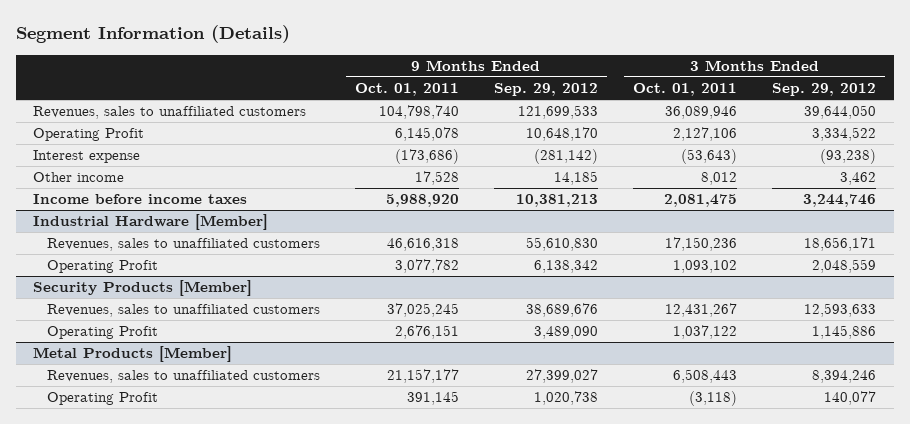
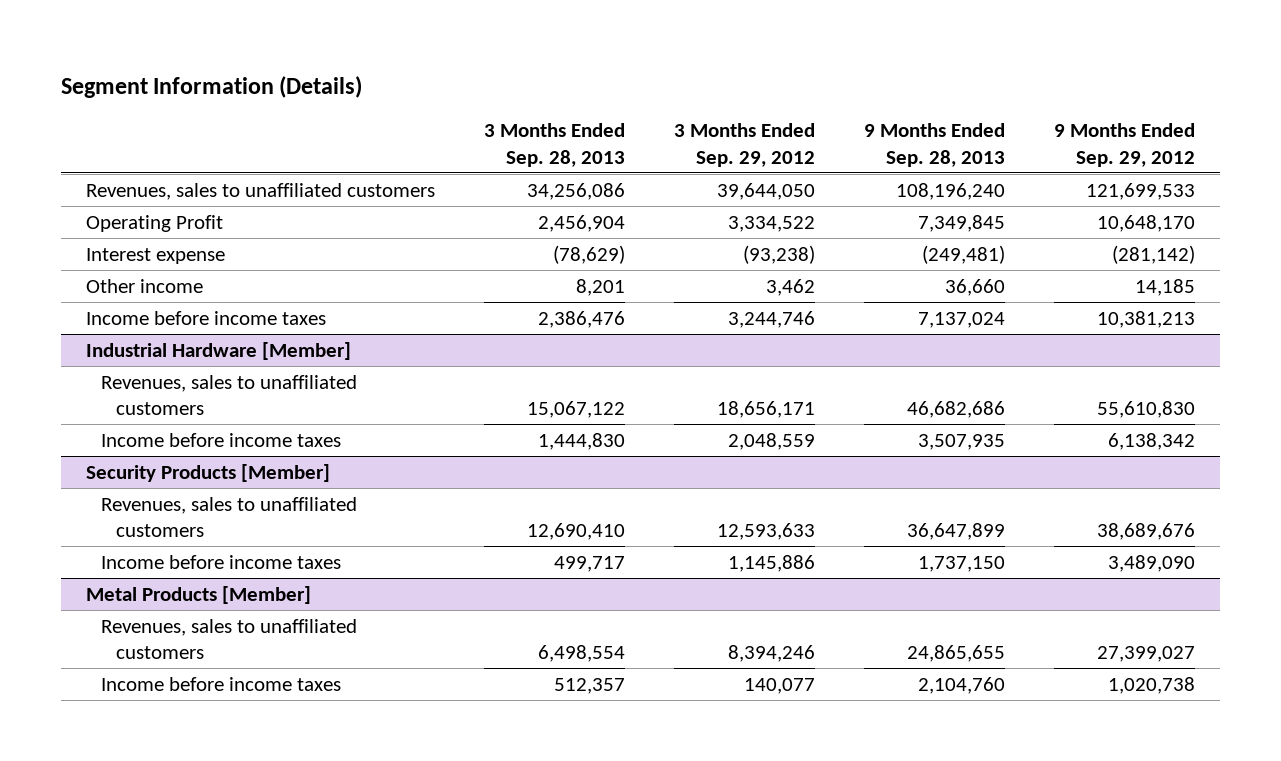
[354,83,459,97] Oct. 01, 2011 -> none
[633,83,738,97] Oct. 01, 2011 -> none
none -> [483,123,625,167] 3 Months Ended Sep. 28, 2013
none -> [864,123,1006,167] 9 Months Ended Sep. 28, 2013
[46,260,158,274] Operating Profit -> [100,432,341,447] Income before income taxes
[46,326,158,340] Operating Profit -> [100,554,341,569] Income before income taxes
[46,392,158,406] Operating Profit -> [100,676,341,691] Income before income taxes

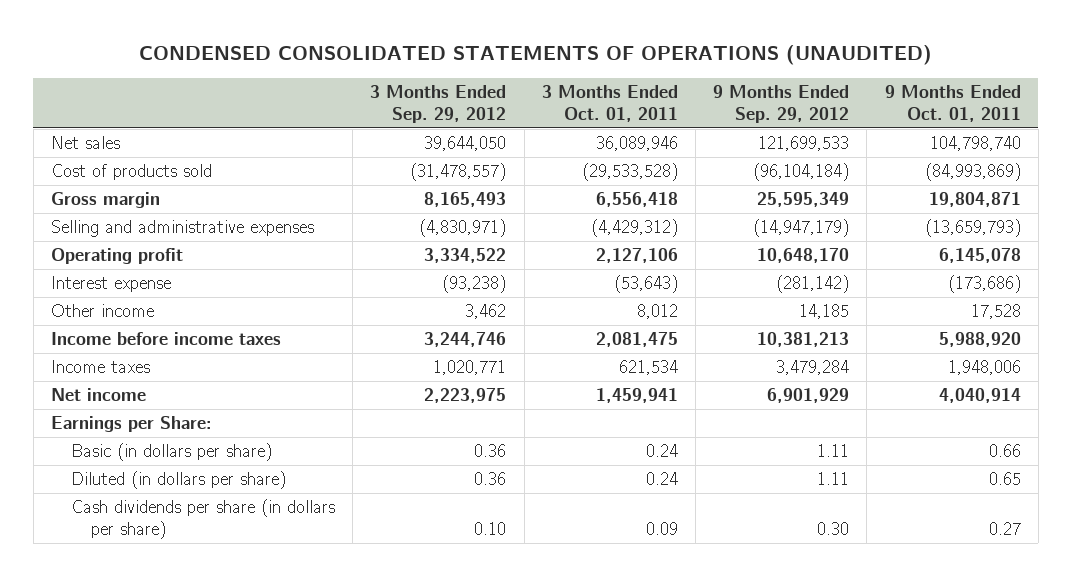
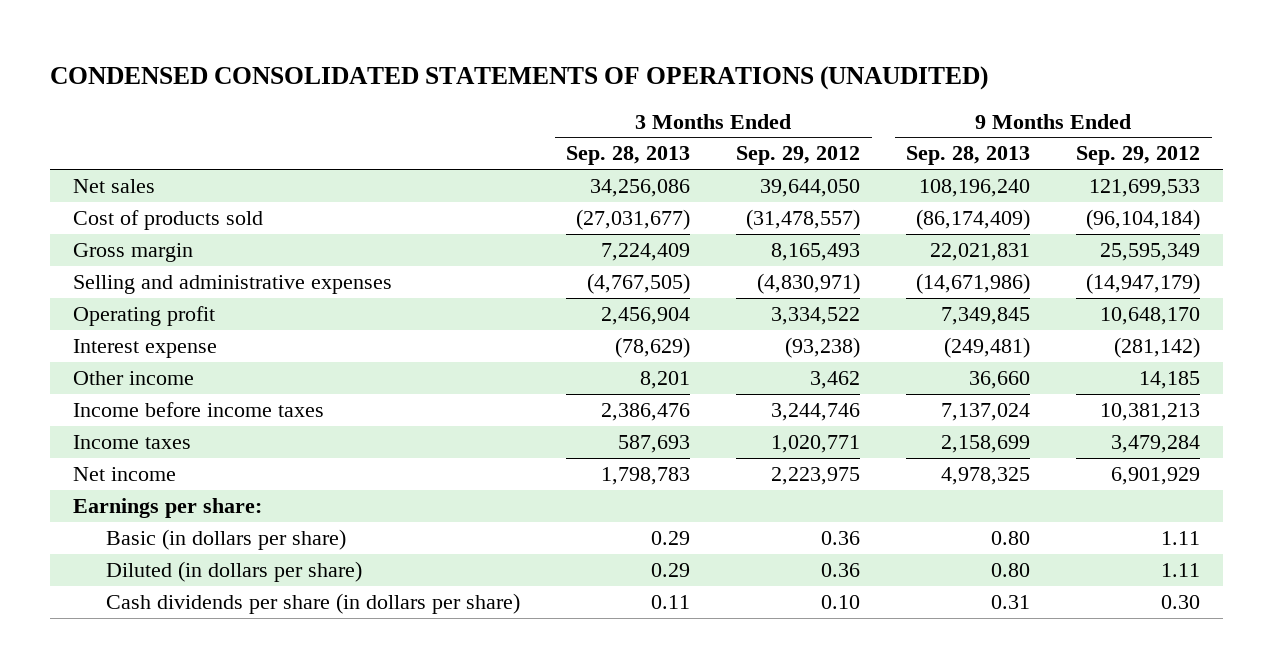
[541,85,678,122] 3 Months Ended Oct. 01, 2011 -> none
[884,85,1021,122] 9 Months Ended Oct. 01, 2011 -> none
none -> [566,146,691,166] Sep. 28, 2013
none -> [906,146,1031,166] Sep. 28, 2013
[50,416,212,433] Earnings per Share: -> [72,497,262,518] Earnings per share:

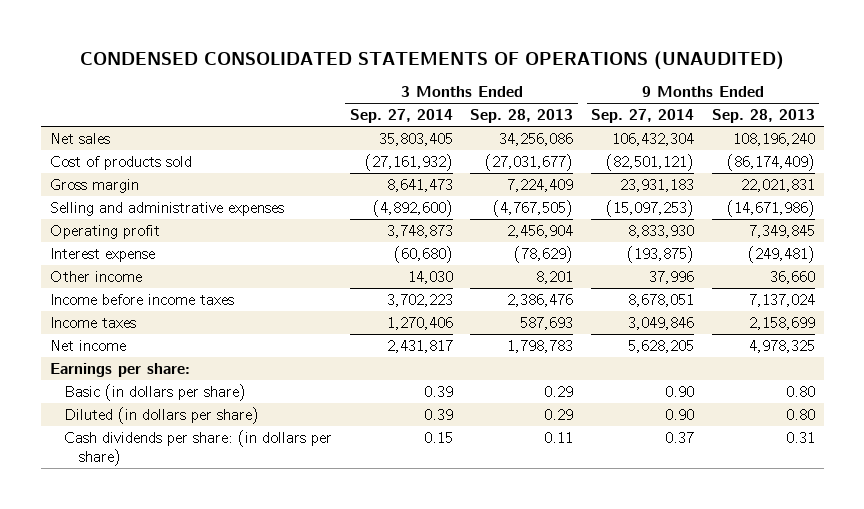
[736,146,861,166] Sep. 29, 2012 -> none
[1076,146,1201,166] Sep. 29, 2012 -> none
none -> [349,109,453,124] Sep. 27, 2014
none -> [591,109,695,124] Sep. 27, 2014
[106,592,521,614] Cash dividends per share (in dollars per share) -> [64,429,333,466] Cash dividends per share: (in dollars per share)

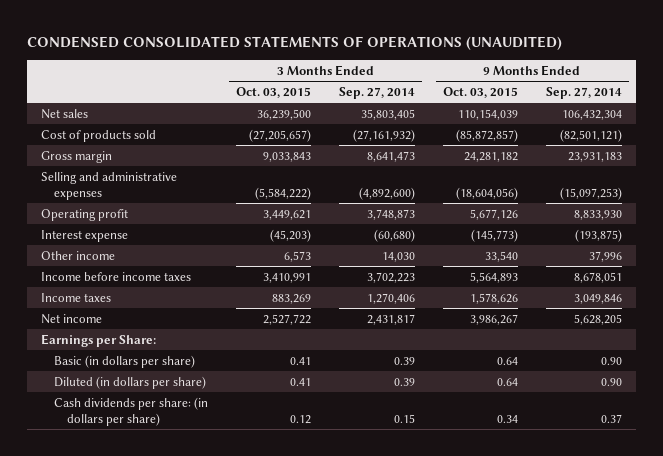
[470,109,574,124] Sep. 28, 2013 -> none
[711,109,815,124] Sep. 28, 2013 -> none
none -> [236,86,312,98] Oct. 03, 2015
none -> [442,86,518,98] Oct. 03, 2015
[49,362,190,377] Earnings per share: -> [41,333,157,347] Earnings per Share:

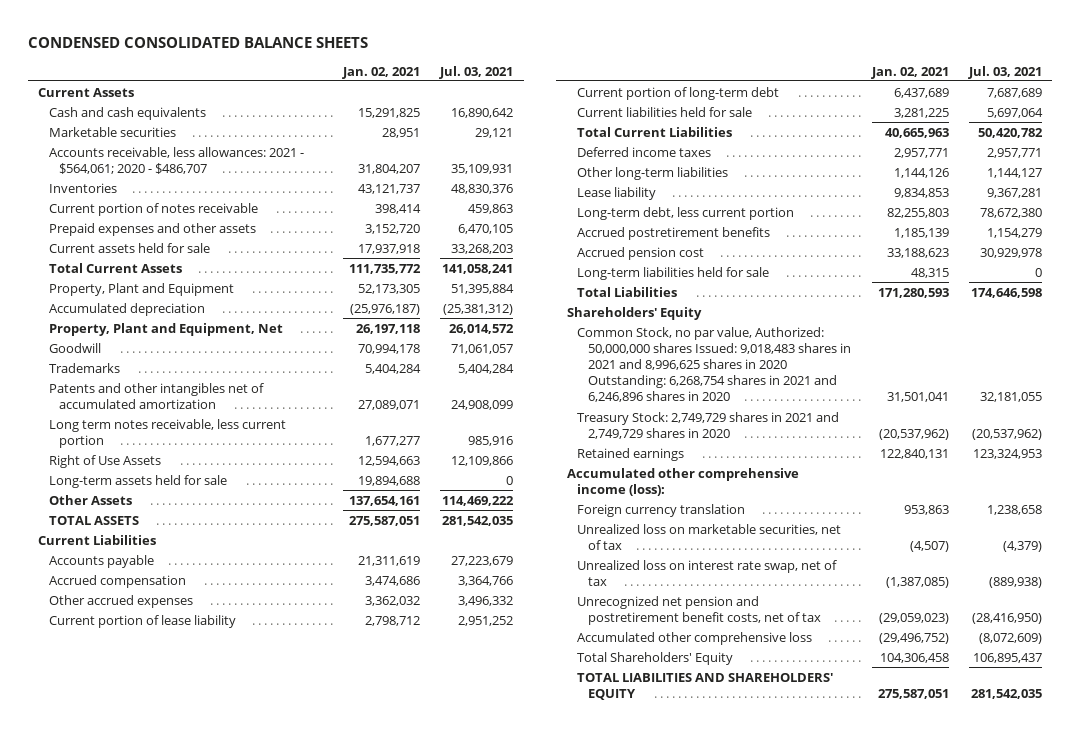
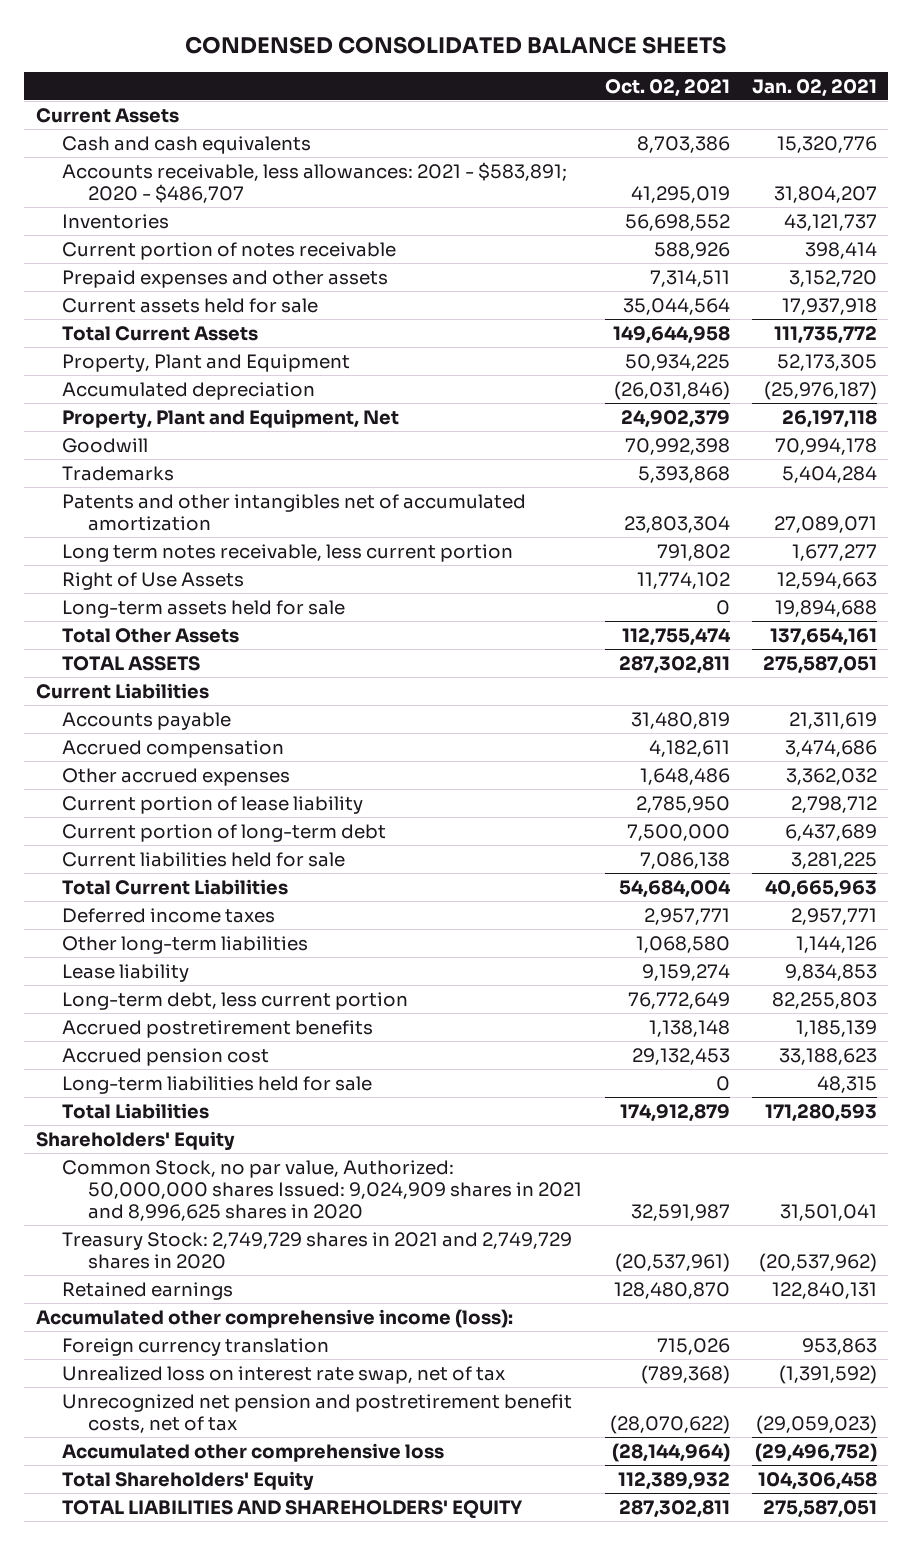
[439,65,514,79] Jul. 03, 2021 -> none
none -> [604,78,730,97] Oct. 02, 2021
[48,126,176,137] Marketable securities -> none
[357,107,420,118] 15,291,825 -> [777,135,878,153] 15,320,776
[48,146,304,174] Accounts receivable, less allowances: 2021 - $564,061; 2020 - $486,707 -> [61,161,567,203] Accounts receivable, less allowances: 2021 - $583,891; 2020 - $486,707
[48,494,132,505] Other Assets -> [61,627,239,643] Total Other Assets
[577,326,852,403] Common Stock, no par value, Authorized: 50,000,000 shares Issued: 9,018,483 shares in 2021 and 8,996,625 shares in 2020 Outstanding: 6,268,754 shares in 2021 and 6,246,896 shares in 2020 -> [61,1159,582,1221] Common Stock, no par value, Authorized: 50,000,000 shares Issued: 9,024,909 shares in 2021 and 8,996,625 shares in 2020
[577,523,842,550] Unrealized loss on marketable securities, net of tax -> none
[885,576,949,588] (1,387,085) -> [779,1364,878,1384] (1,391,592)

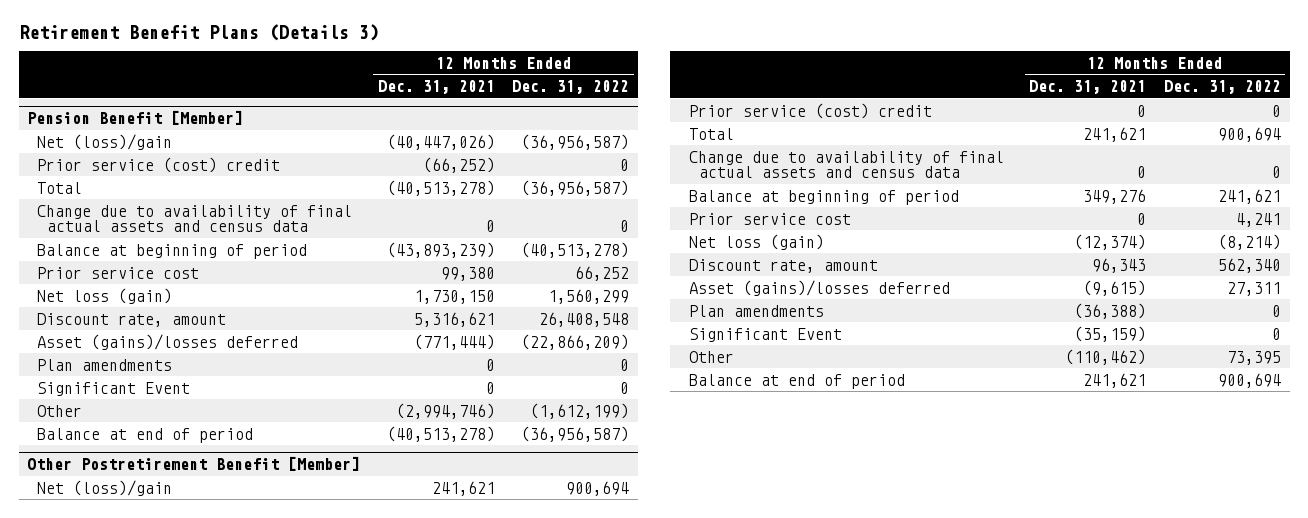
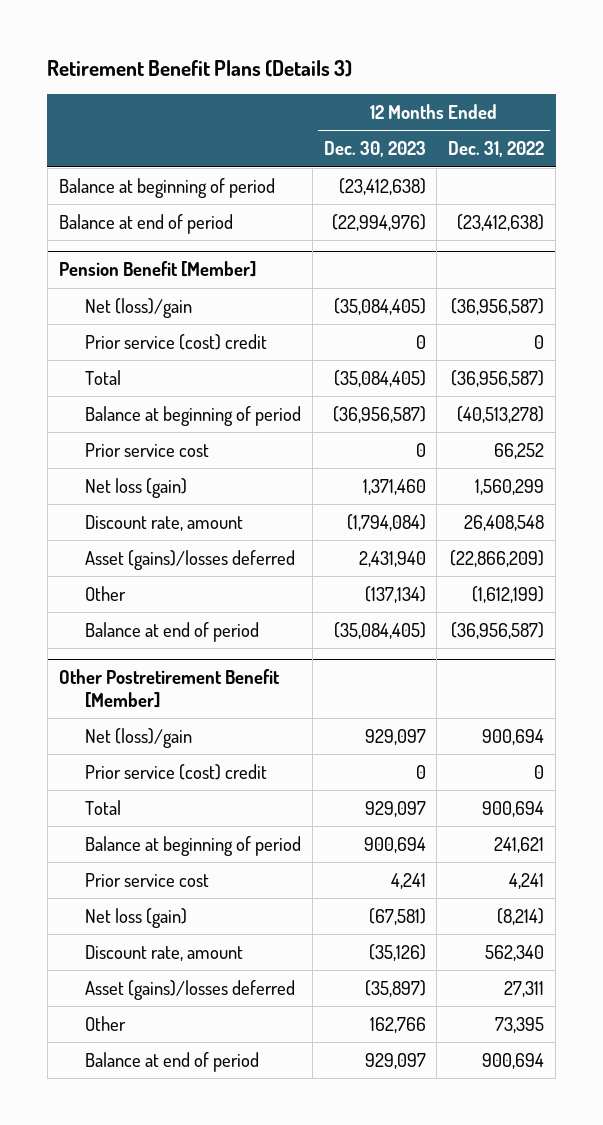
[377,80,495,95] Dec. 31, 2021 -> none
none -> [323,141,426,158] Dec. 30, 2023
none -> [58,177,275,198] Balance at beginning of period
none -> [58,213,233,234] Balance at end of period
[37,204,353,232] Change due to availability of final actual assets and census data -> none
[37,358,173,371] Plan amendments -> none
[37,381,191,396] Significant Event -> none
[688,150,1004,178] Change due to availability of final actual assets and census data -> none
[688,304,824,317] Plan amendments -> none
[688,327,842,342] Significant Event -> none

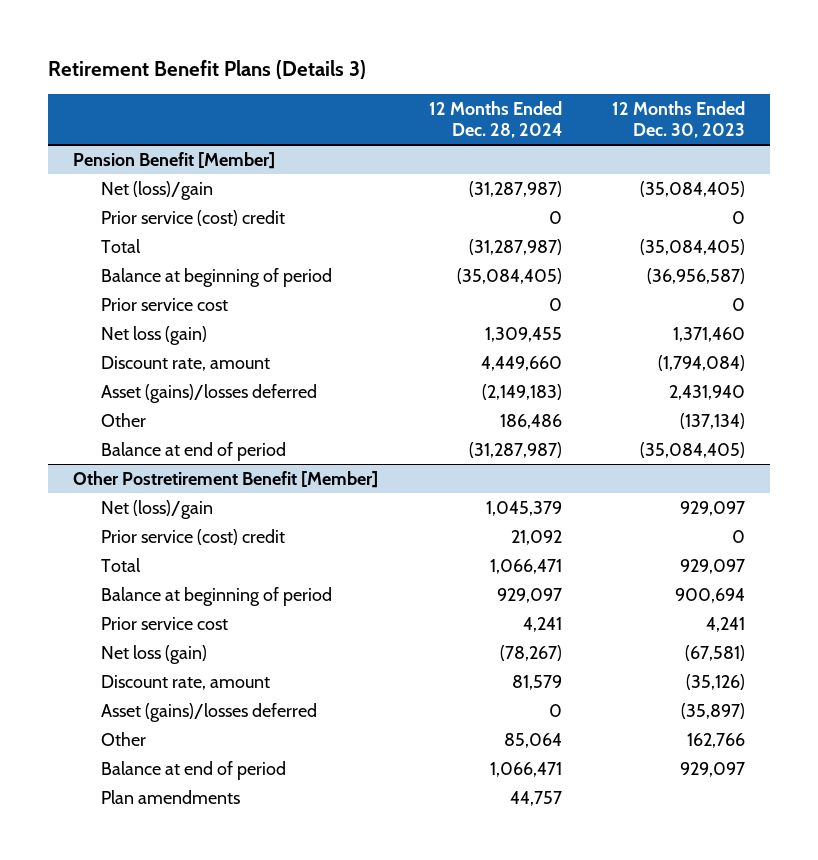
[448,141,545,158] Dec. 31, 2022 -> none
none -> [428,100,562,139] 12 Months Ended Dec. 28, 2024
[58,177,275,198] Balance at beginning of period -> none
[58,213,233,234] Balance at end of period -> none
none -> [100,789,240,804] Plan amendments

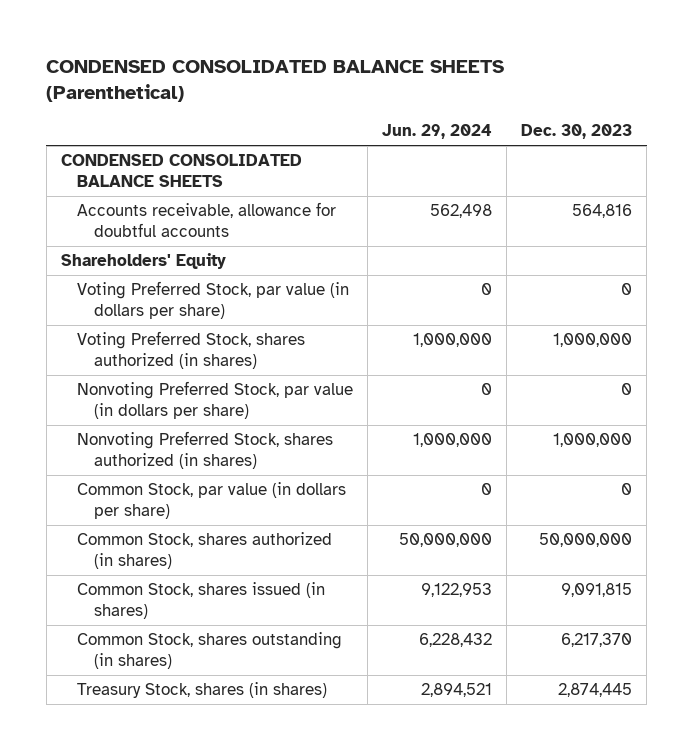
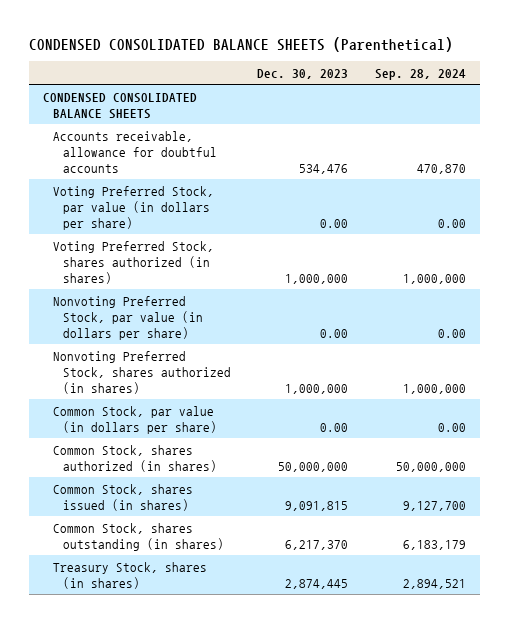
[382,124,493,140] Jun. 29, 2024 -> none
none -> [375,68,467,80] Sep. 28, 2024
[60,253,226,270] Shareholders' Equity -> none
[572,204,633,219] 564,816 -> [299,163,349,174] 534,476
[621,283,633,296] 0 -> [320,218,349,228] 0.00
[621,383,633,396] 0 -> [320,328,349,338] 0.00
[621,483,633,496] 0 -> [320,422,349,432] 0.00

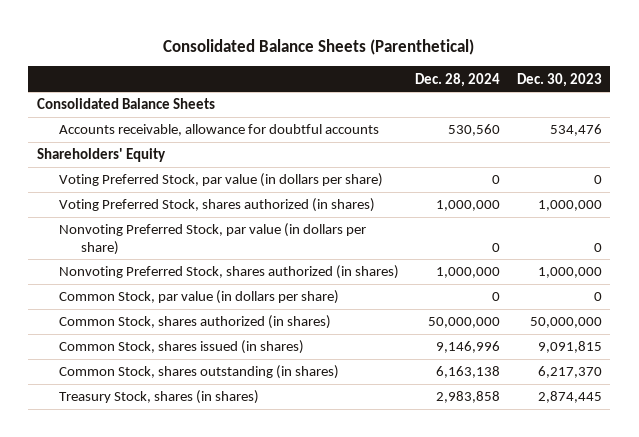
[29,36,454,52] CONDENSED CONSOLIDATED BALANCE SHEETS (Parenthetical) -> [163,38,475,55] Consolidated Balance Sheets (Parenthetical)
[375,68,467,80] Sep. 28, 2024 -> none
none -> [415,72,501,87] Dec. 28, 2024
[42,92,197,119] CONDENSED CONSOLIDATED BALANCE SHEETS -> [36,98,215,110] Consolidated Balance Sheets
none -> [36,148,166,163] Shareholders' Equity
[320,218,349,228] 0.00 -> [593,175,602,185] 0
[320,328,349,338] 0.00 -> [593,242,602,252] 0
[320,422,349,432] 0.00 -> [593,292,602,302] 0

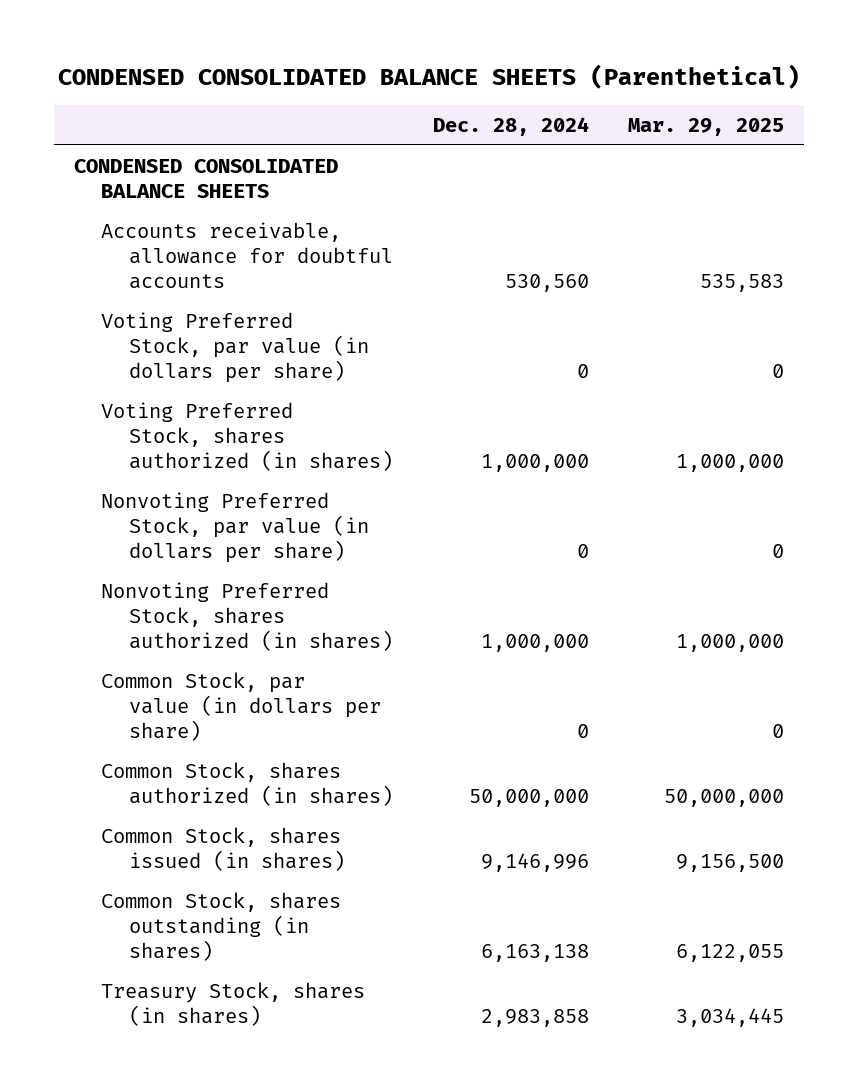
[163,38,475,55] Consolidated Balance Sheets (Parenthetical) -> [58,64,801,90] CONDENSED CONSOLIDATED BALANCE SHEETS (Parenthetical)
[516,72,602,87] Dec. 30, 2023 -> none
none -> [628,117,785,136] Mar. 29, 2025
[36,98,215,110] Consolidated Balance Sheets -> [74,158,339,199] CONDENSED CONSOLIDATED BALANCE SHEETS
[36,148,166,163] Shareholders' Equity -> none

